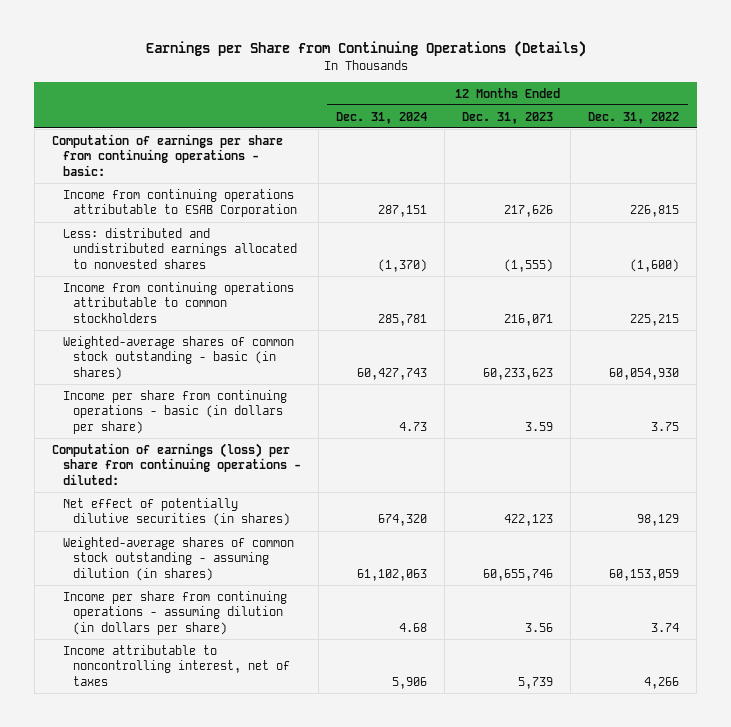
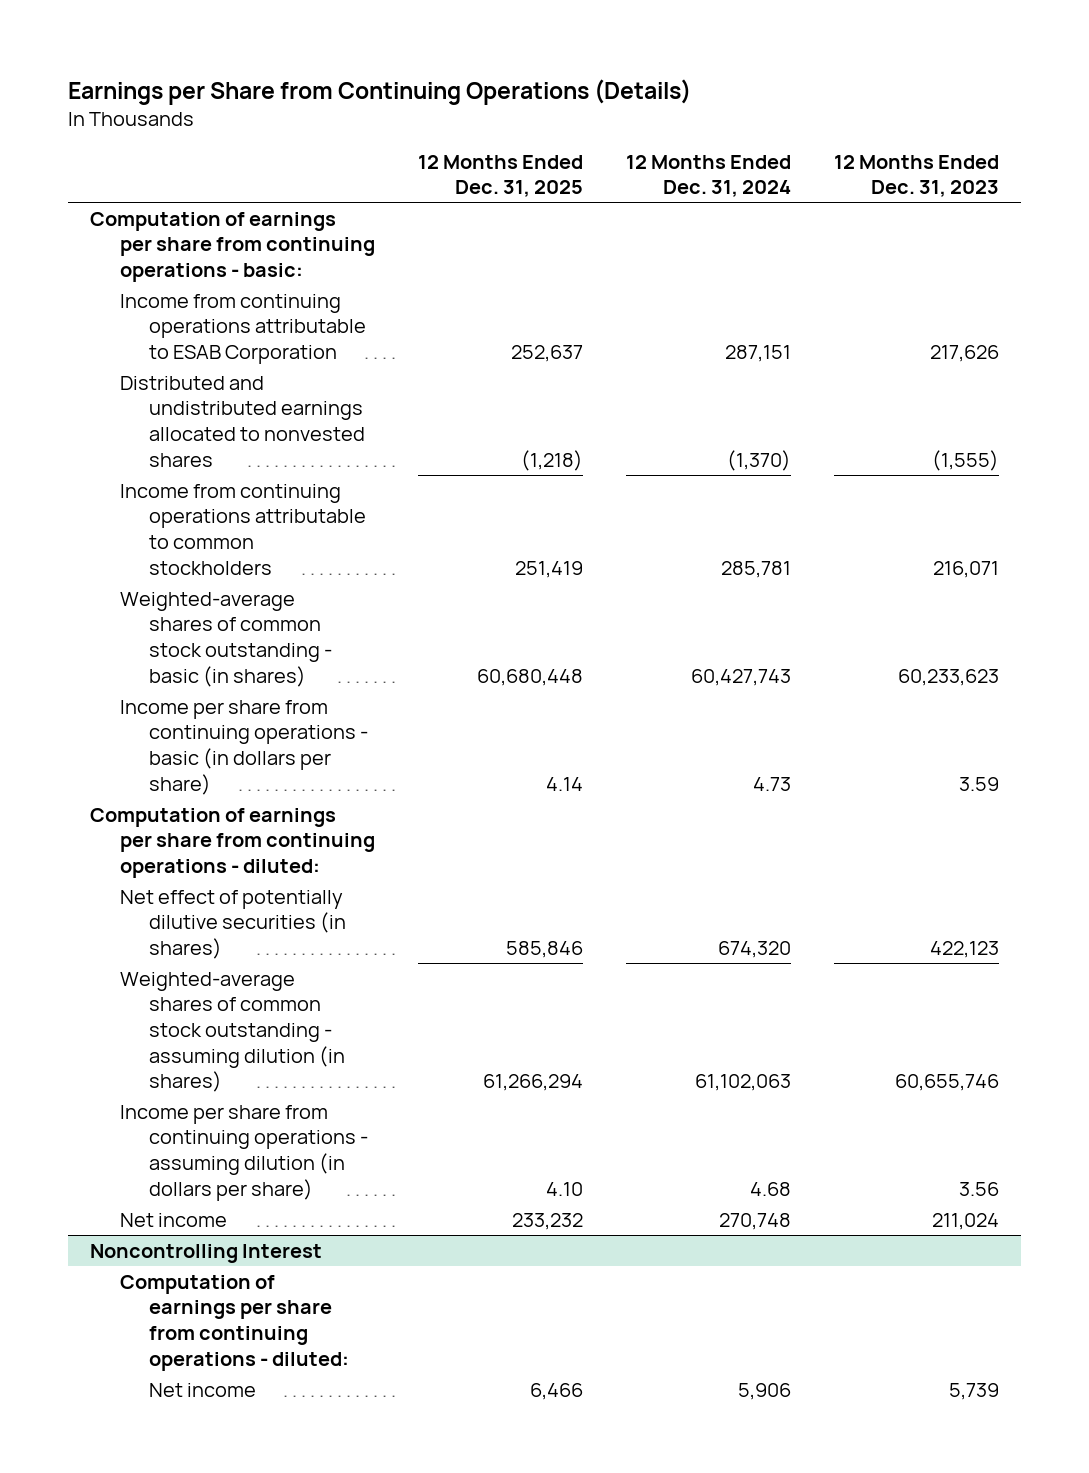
[588,111,680,124] Dec. 31, 2022 -> none
none -> [417,154,583,198] 12 Months Ended Dec. 31, 2025
[62,227,298,270] Less: distributed and undistributed earnings allocated to nonvested shares -> [119,375,366,467] Distributed and undistributed earnings allocated to nonvested shares
[51,442,301,486] Computation of earnings (loss) per share from continuing operations - diluted: -> [89,807,375,878] Computation of earnings per share from continuing operations - diluted:
none -> [119,1212,227,1227] Net income
none -> [89,1243,322,1263] Noncontrolling Interest
none -> [119,1274,350,1371] Computation of earnings per share from continuing operations - diluted:
[62,644,291,687] Income attributable to noncontrolling interest, net of taxes -> [149,1382,257,1397] Net income

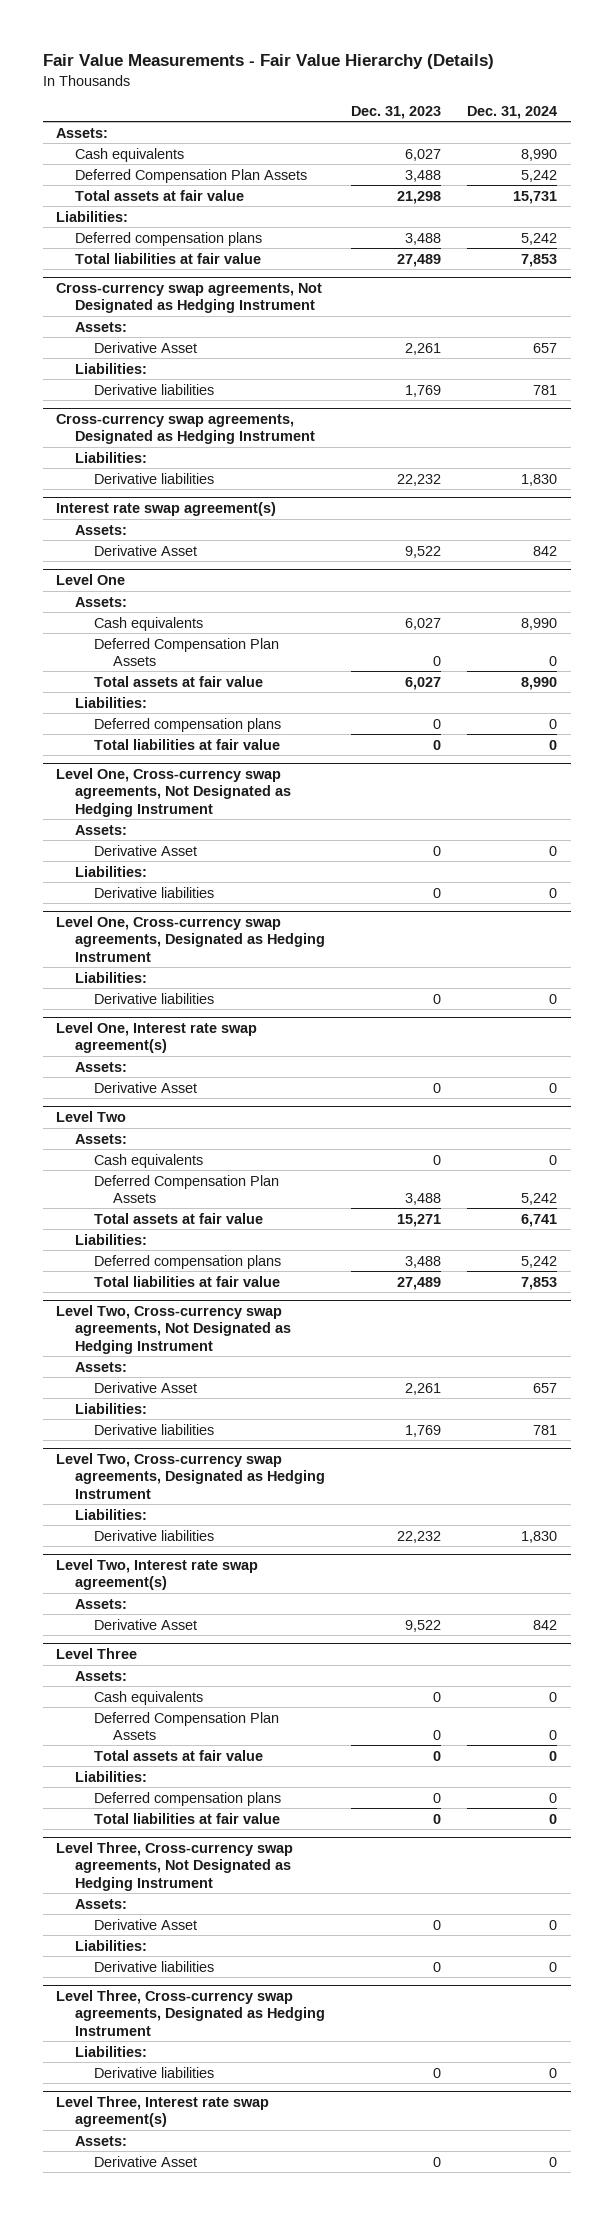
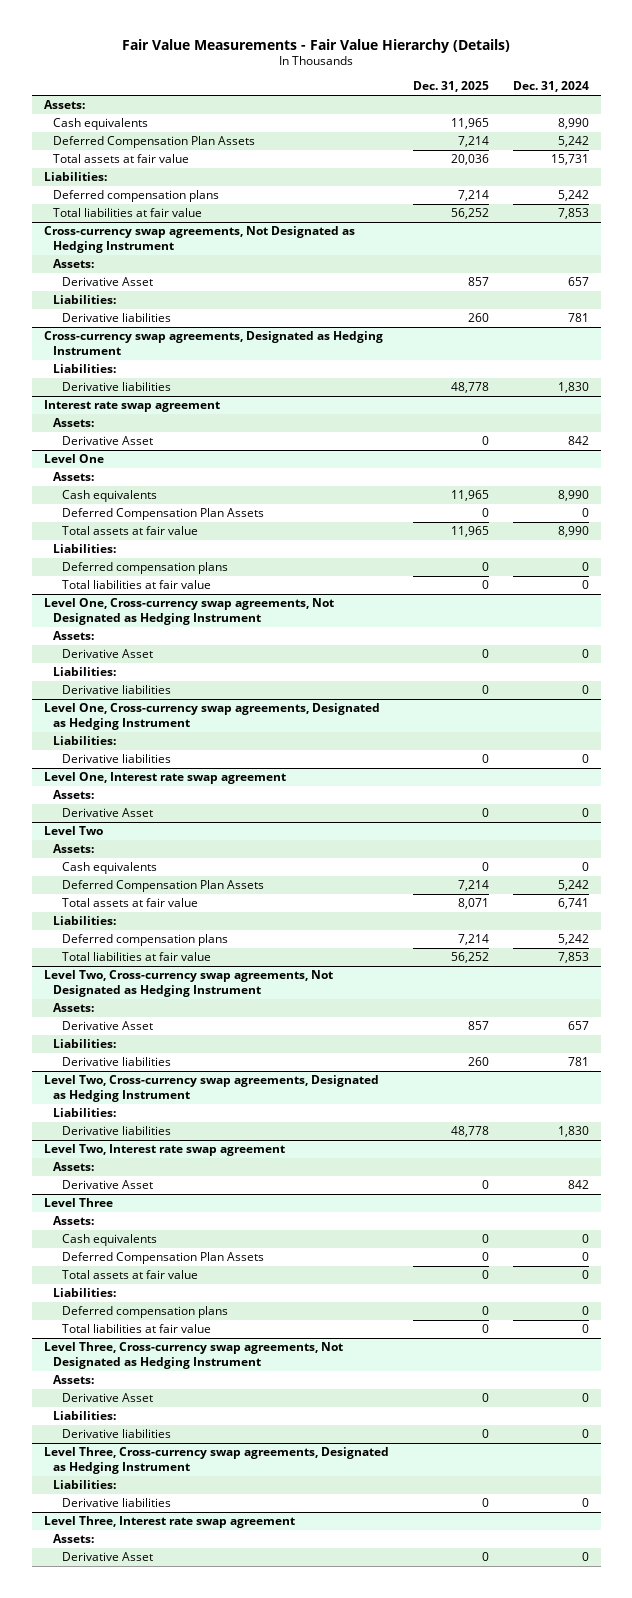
[351,105,442,119] Dec. 31, 2023 -> none
none -> [412,81,489,93] Dec. 31, 2025
[56,502,277,517] Interest rate swap agreement(s) -> [43,400,220,413] Interest rate swap agreement
[56,1022,258,1054] Level One, Interest rate swap agreement(s) -> [43,772,286,785] Level One, Interest rate swap agreement
[56,1559,259,1591] Level Two, Interest rate swap agreement(s) -> [43,1144,285,1157] Level Two, Interest rate swap agreement
[56,2096,270,2128] Level Three, Interest rate swap agreement(s) -> [43,1516,295,1529] Level Three, Interest rate swap agreement

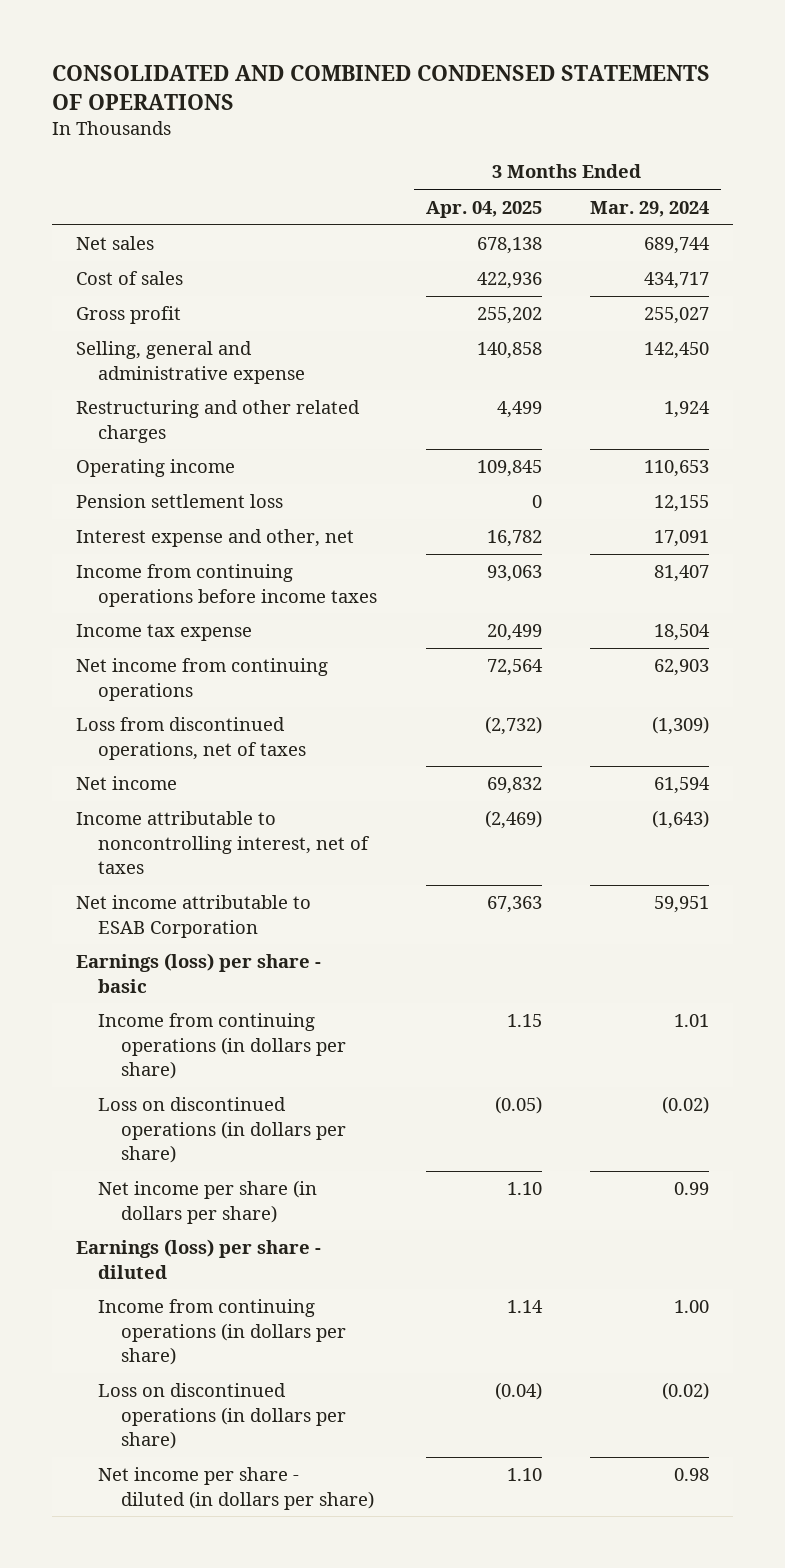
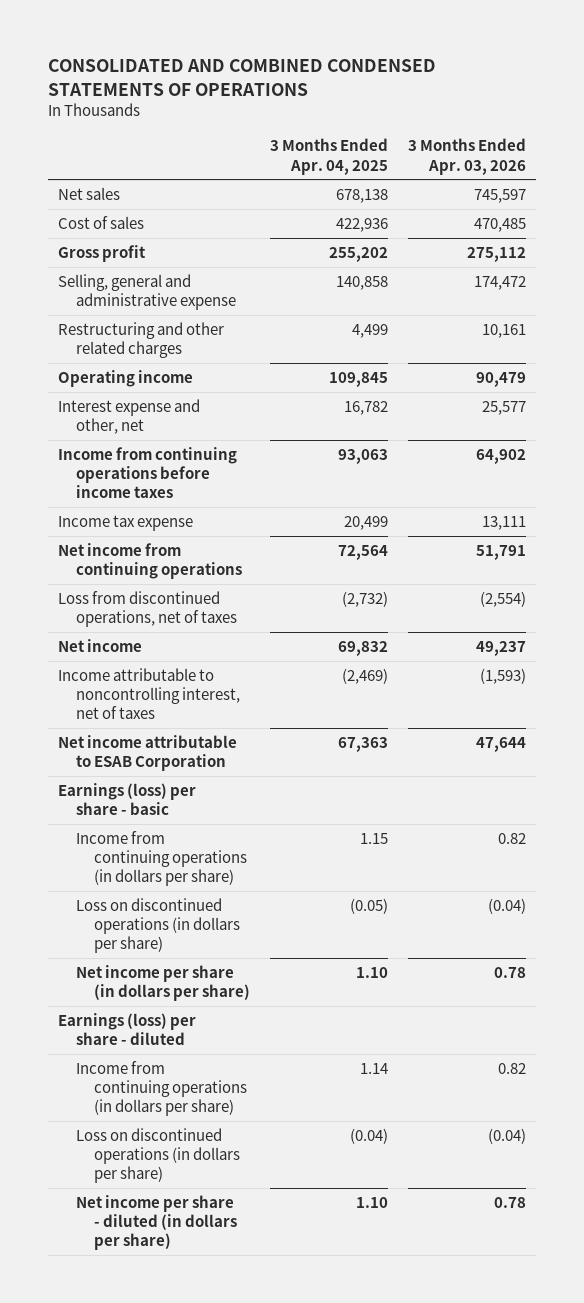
[590,200,710,217] Mar. 29, 2024 -> none
none -> [407,138,526,175] 3 Months Ended Apr. 03, 2026
[76,494,284,509] Pension settlement loss -> none

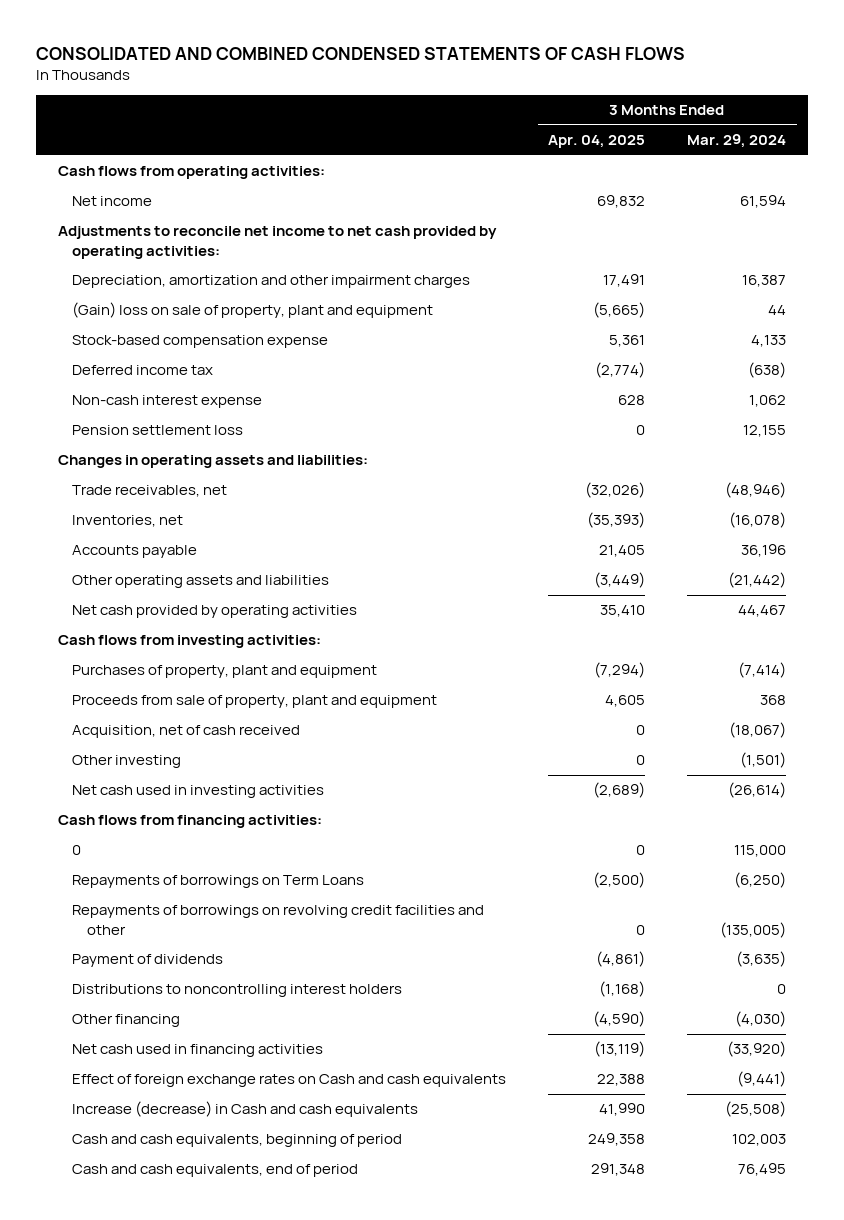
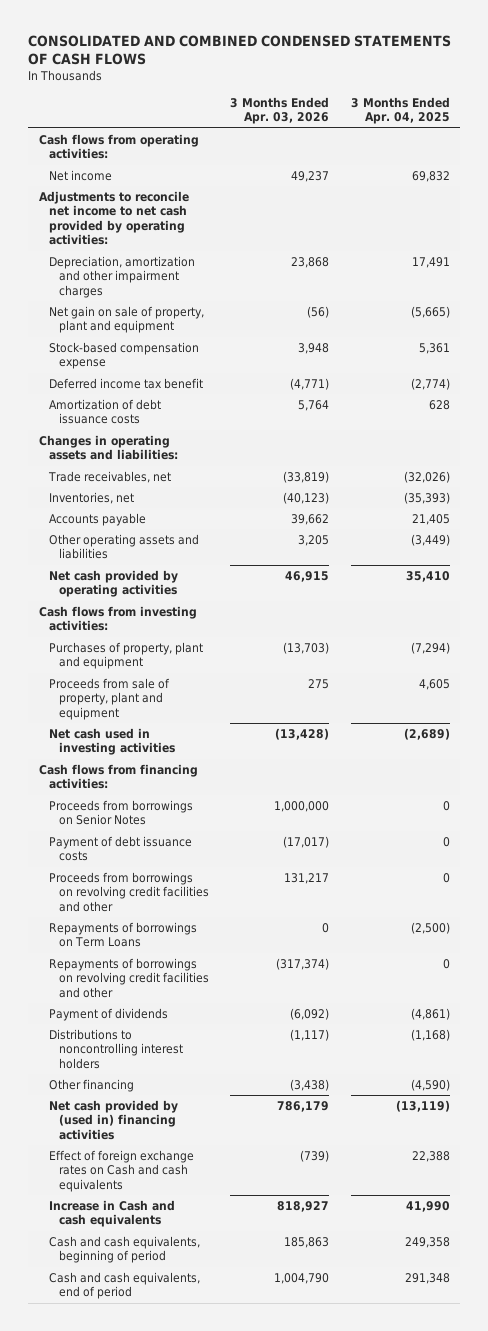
[687,134,787,149] Mar. 29, 2024 -> none
none -> [230,96,330,125] 3 Months Ended Apr. 03, 2026
[72,302,434,319] (Gain) loss on sale of property, plant and equipment -> [48,305,204,334] Net gain on sale of property, plant and equipment
[72,425,244,436] Pension settlement loss -> none
[72,365,214,376] Deferred income tax -> [48,377,203,389] Deferred income tax benefit
[72,395,263,409] Non-cash interest expense -> [48,398,161,425] Amortization of debt issuance costs
[72,725,301,739] Acquisition, net of cash received -> none
[72,755,182,769] Other investing -> none
none -> [48,799,193,826] Proceeds from borrowings on Senior Notes
none -> [48,835,192,862] Payment of debt issuance costs
[72,845,82,856] 0 -> [48,871,210,912] Proceeds from borrowings on revolving credit facilities and other
[72,1044,324,1058] Net cash used in financing activities -> [48,1099,178,1140] Net cash provided by (used in) financing activities
[72,1101,419,1118] Increase (decrease) in Cash and cash equivalents -> [48,1199,175,1228] Increase in Cash and cash equivalents

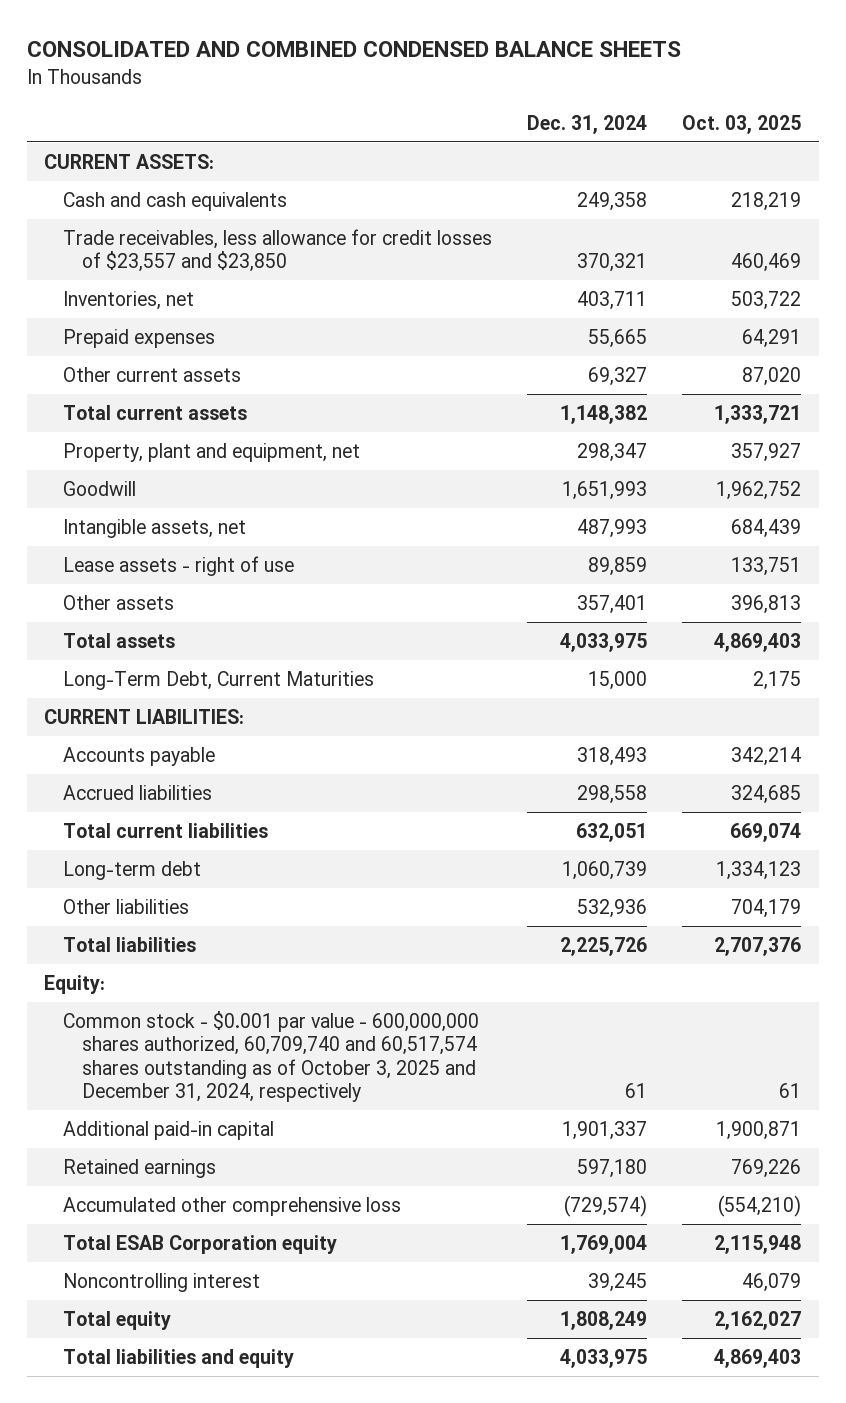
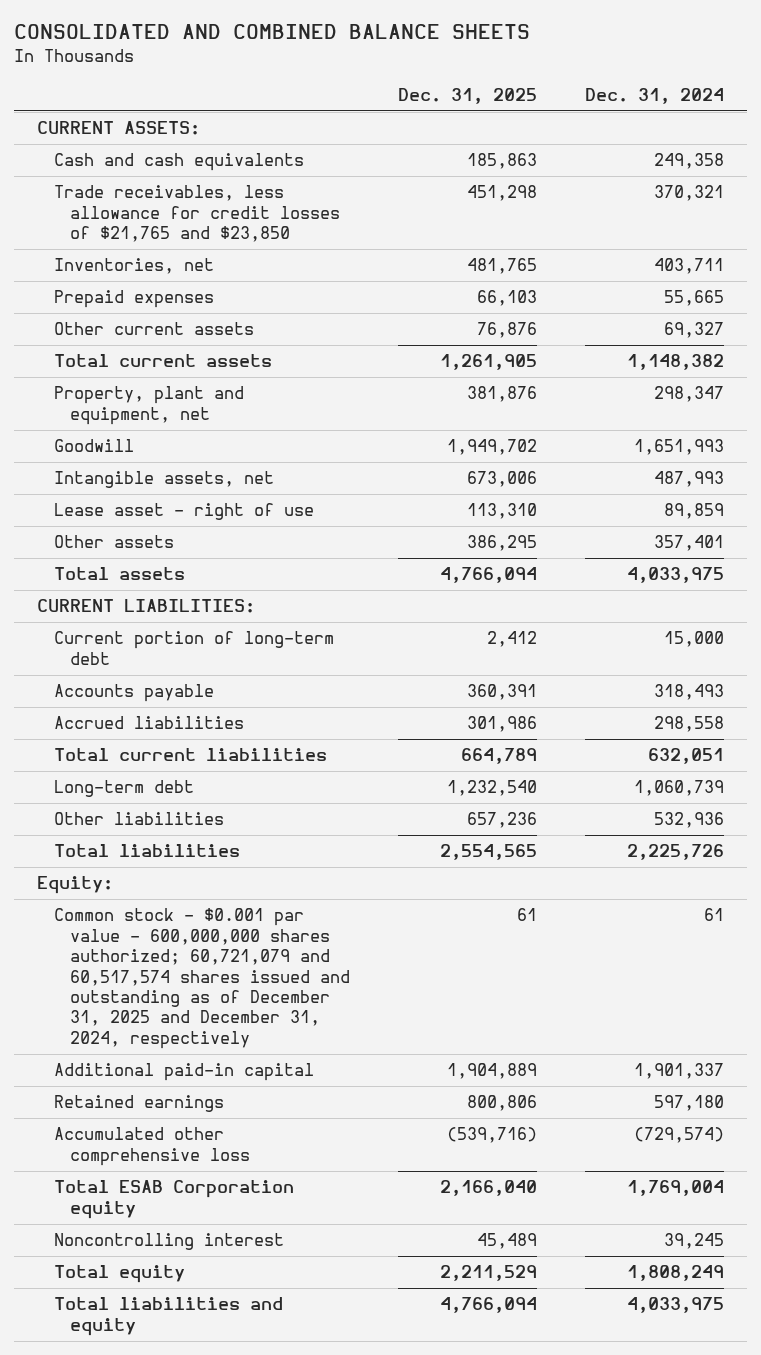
[26,41,681,58] CONSOLIDATED AND COMBINED CONDENSED BALANCE SHEETS -> [13,24,530,40] CONSOLIDATED AND COMBINED BALANCE SHEETS
[682,114,802,134] Oct. 03, 2025 -> none
none -> [397,88,537,105] Dec. 31, 2025
[63,228,493,273] Trade receivables, less allowance for credit losses of $23,557 and $23,850 -> [53,185,341,243] Trade receivables, less allowance for credit losses of $21,765 and $23,850
[63,555,295,576] Lease assets - right of use -> [53,503,314,521] Lease asset - right of use
[63,670,375,690] Long-Term Debt, Current Maturities -> none
none -> [53,631,334,665] Current portion of long-term debt
[63,1010,480,1103] Common stock - $0.001 par value - 600,000,000 shares authorized, 60,709,740 and 60,517,574 shares outstanding as of October 3, 2025 and December 31, 2024, respectively -> [53,908,351,1049] Common stock - $0.001 par value - 600,000,000 shares authorized; 60,721,079 and 60,517,574 shares issued and outstanding as of December 31, 2025 and December 31, 2024, respectively

